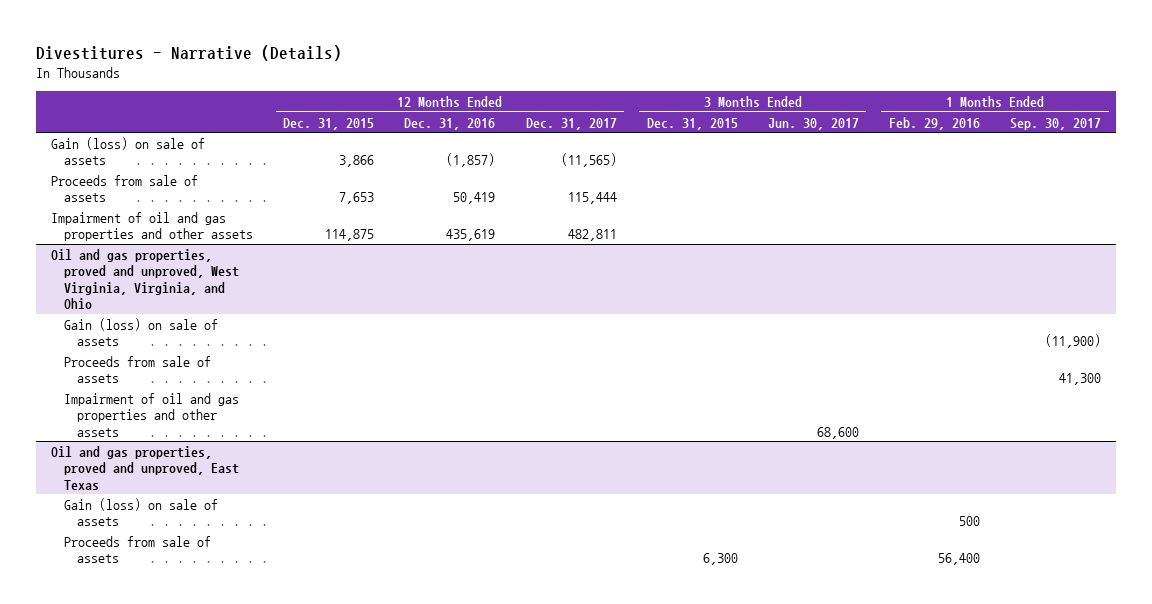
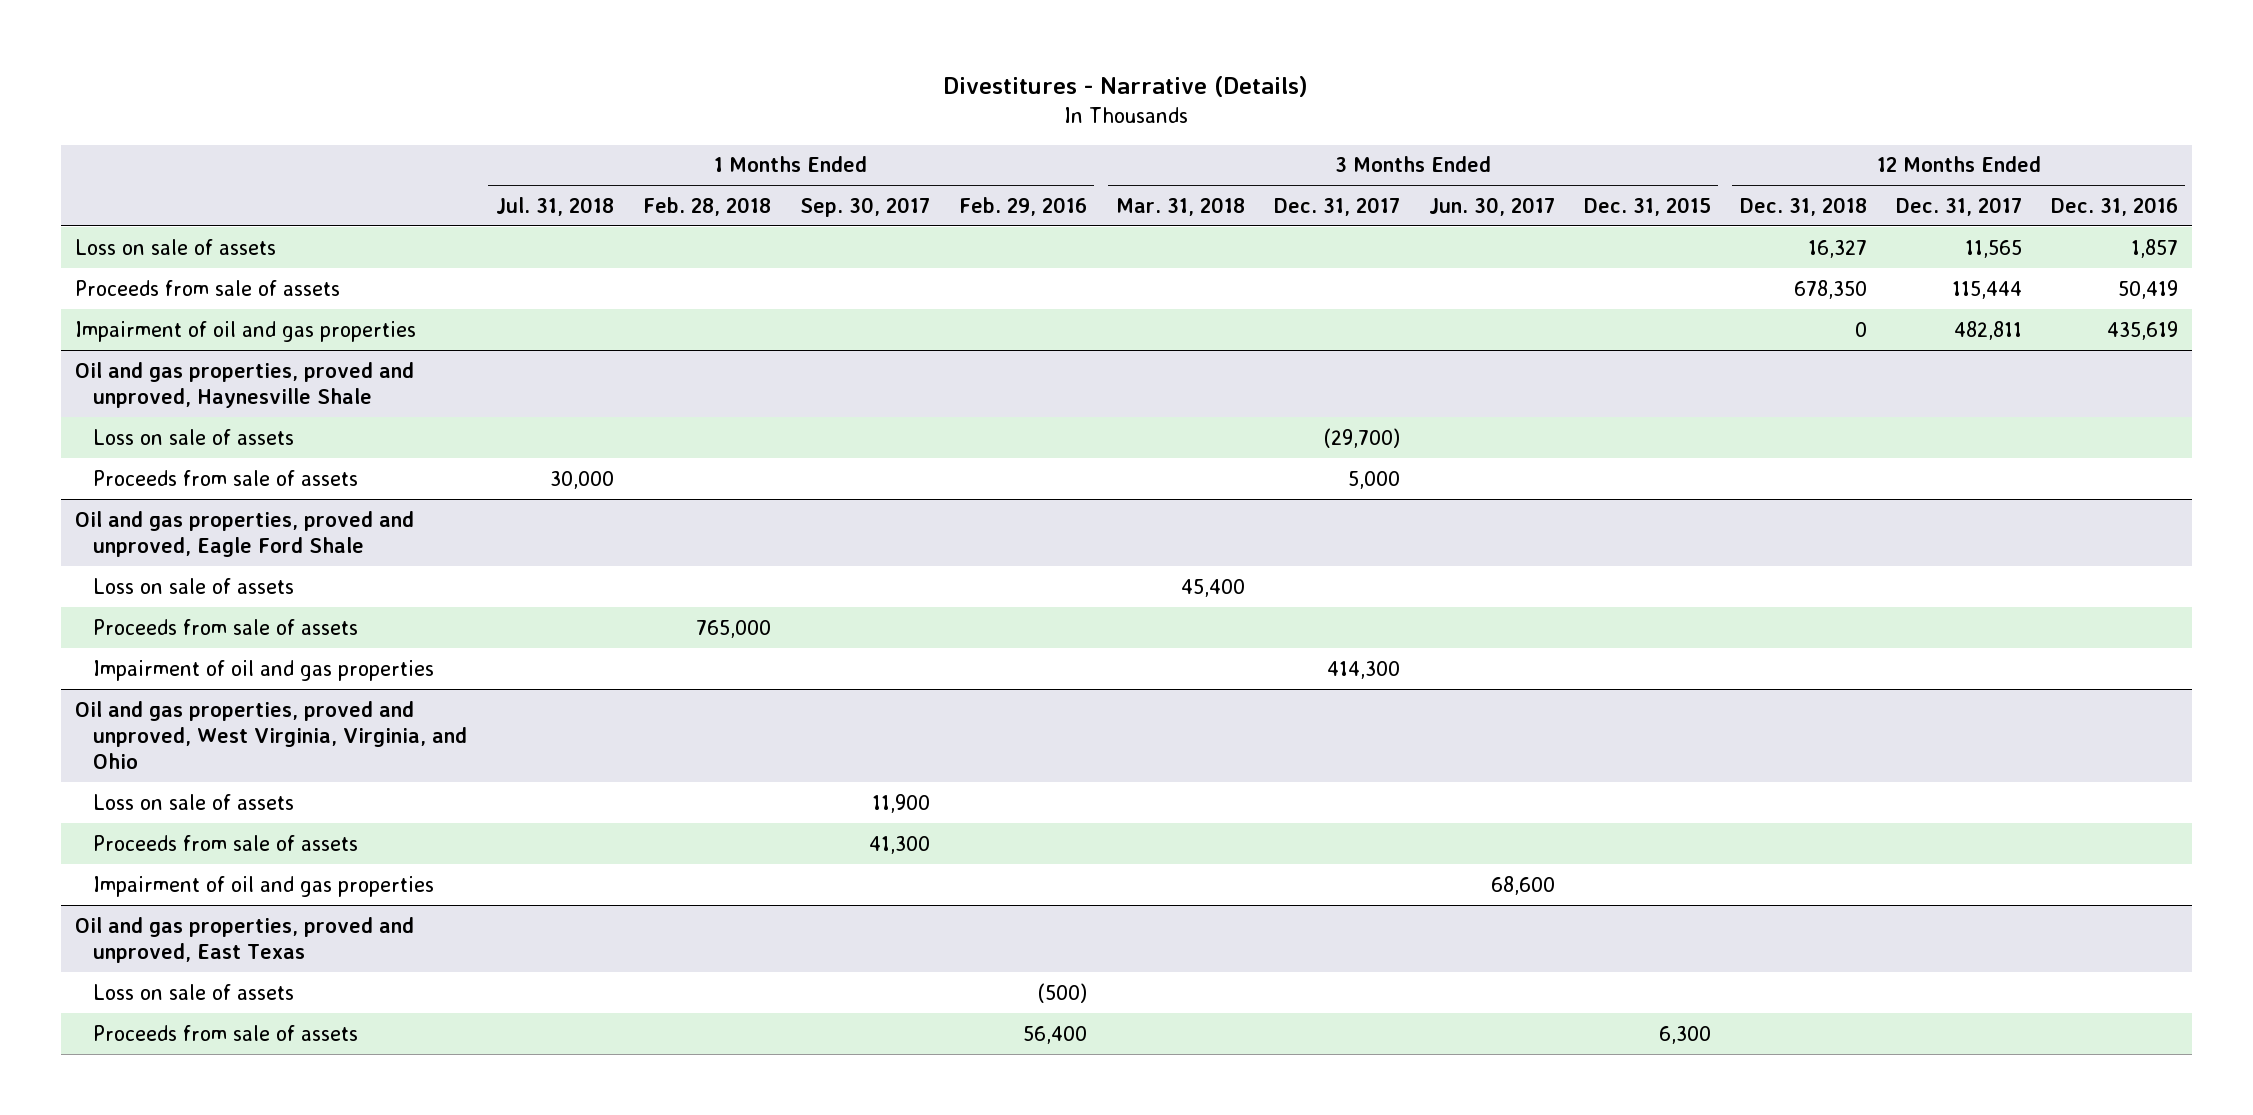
[283,117,375,130] Dec. 31, 2015 -> none
none -> [495,196,614,216] Jul. 31, 2018
none -> [642,196,771,216] Feb. 28, 2018
none -> [1115,196,1245,216] Mar. 31, 2018
none -> [1273,196,1400,216] Dec. 31, 2017
none -> [1739,196,1867,216] Dec. 31, 2018
[51,136,206,166] Gain (loss) on sale of assets -> [75,238,277,255] Loss on sale of assets
[446,153,496,168] (1,857) -> [2130,238,2178,258] 1,857
[560,153,617,168] (11,565) -> [1964,239,2022,258] 11,565
[51,211,254,242] Impairment of oil and gas properties and other assets -> [75,320,417,342] Impairment of oil and gas properties
none -> [75,361,415,408] Oil and gas properties, proved and unproved, Haynesville Shale
none -> [92,428,294,445] Loss on sale of assets
none -> [92,469,358,486] Proceeds from sale of assets
none -> [75,510,415,557] Oil and gas properties, proved and unproved, Eagle Ford Shale
none -> [92,577,294,594] Loss on sale of assets
none -> [92,618,358,635] Proceeds from sale of assets
none -> [92,659,434,681] Impairment of oil and gas properties
[64,317,219,347] Gain (loss) on sale of assets -> [92,793,294,810] Loss on sale of assets
[1045,334,1102,349] (11,900) -> [871,793,930,813] 11,900
[64,392,240,437] Impairment of oil and gas properties and other assets -> [92,875,434,897] Impairment of oil and gas properties
[64,497,219,527] Gain (loss) on sale of assets -> [92,983,294,1000] Loss on sale of assets
[959,516,981,527] 500 -> [1037,982,1087,1003] (500)

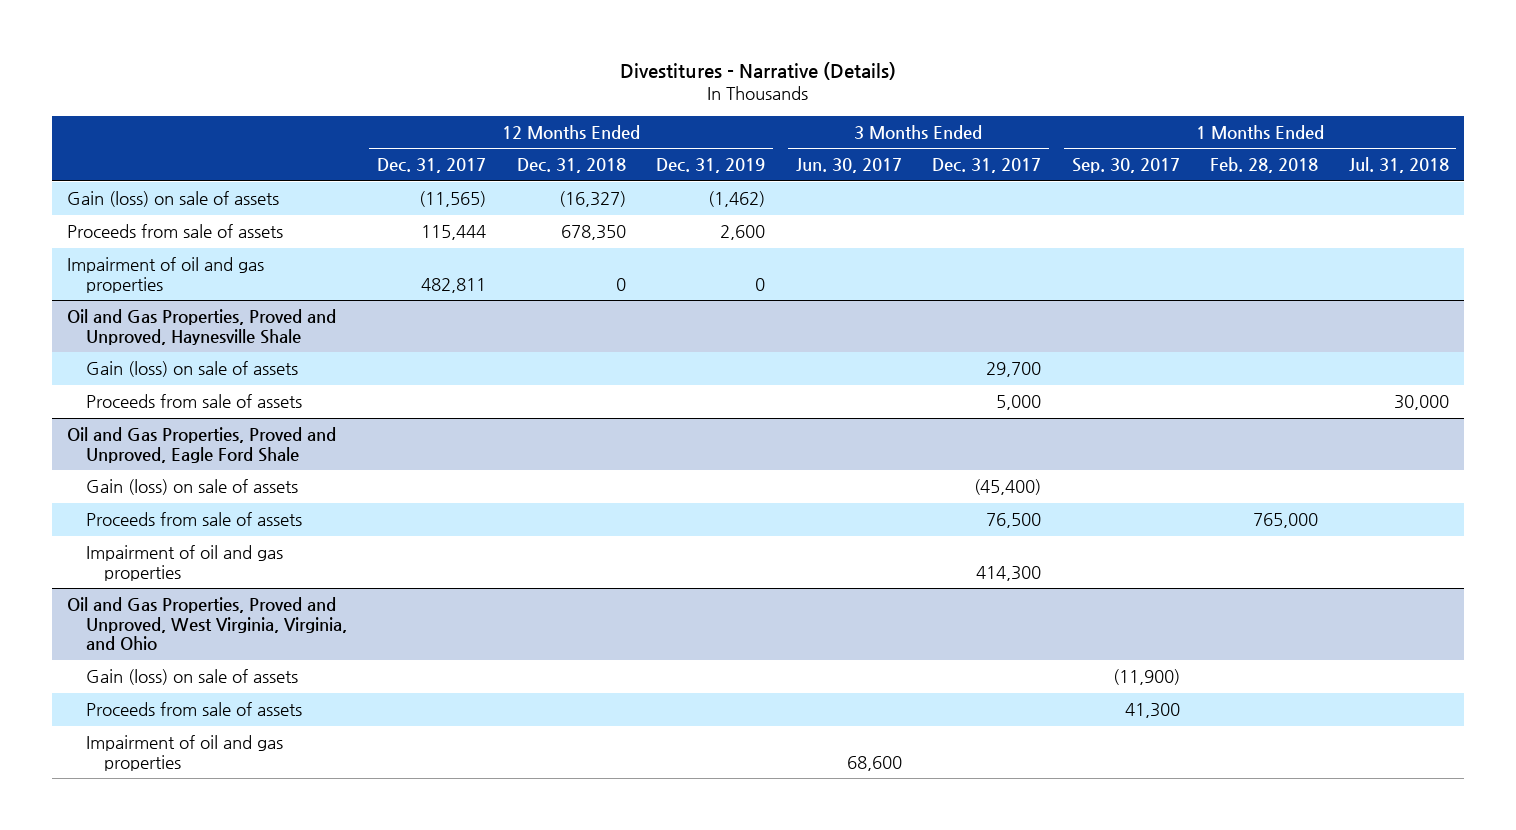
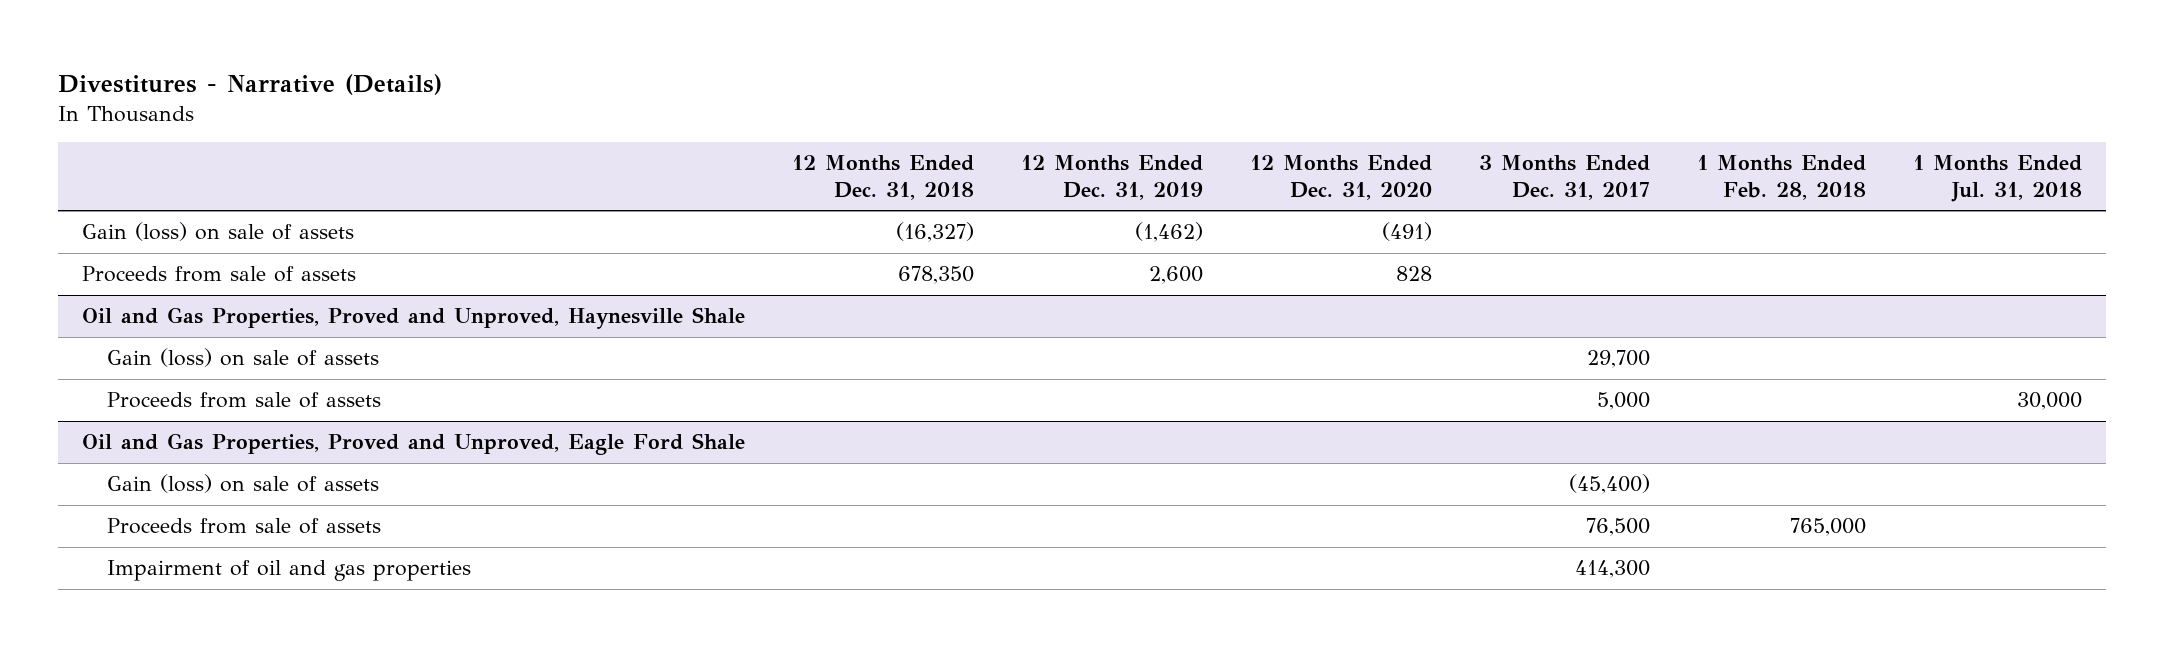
[377,158,487,174] Dec. 31, 2017 -> none
[795,158,902,174] Jun. 30, 2017 -> none
[1071,158,1180,174] Sep. 30, 2017 -> none
none -> [1250,155,1433,200] 12 Months Ended Dec. 31, 2020
[66,257,264,293] Impairment of oil and gas properties -> none
[66,597,347,651] Oil and Gas Properties, Proved and Unproved, West Virginia, Virginia, and Ohio -> none
[85,669,298,686] Gain (loss) on sale of assets -> none
[85,702,302,717] Proceeds from sale of assets -> none
[85,735,283,771] Impairment of oil and gas properties -> none

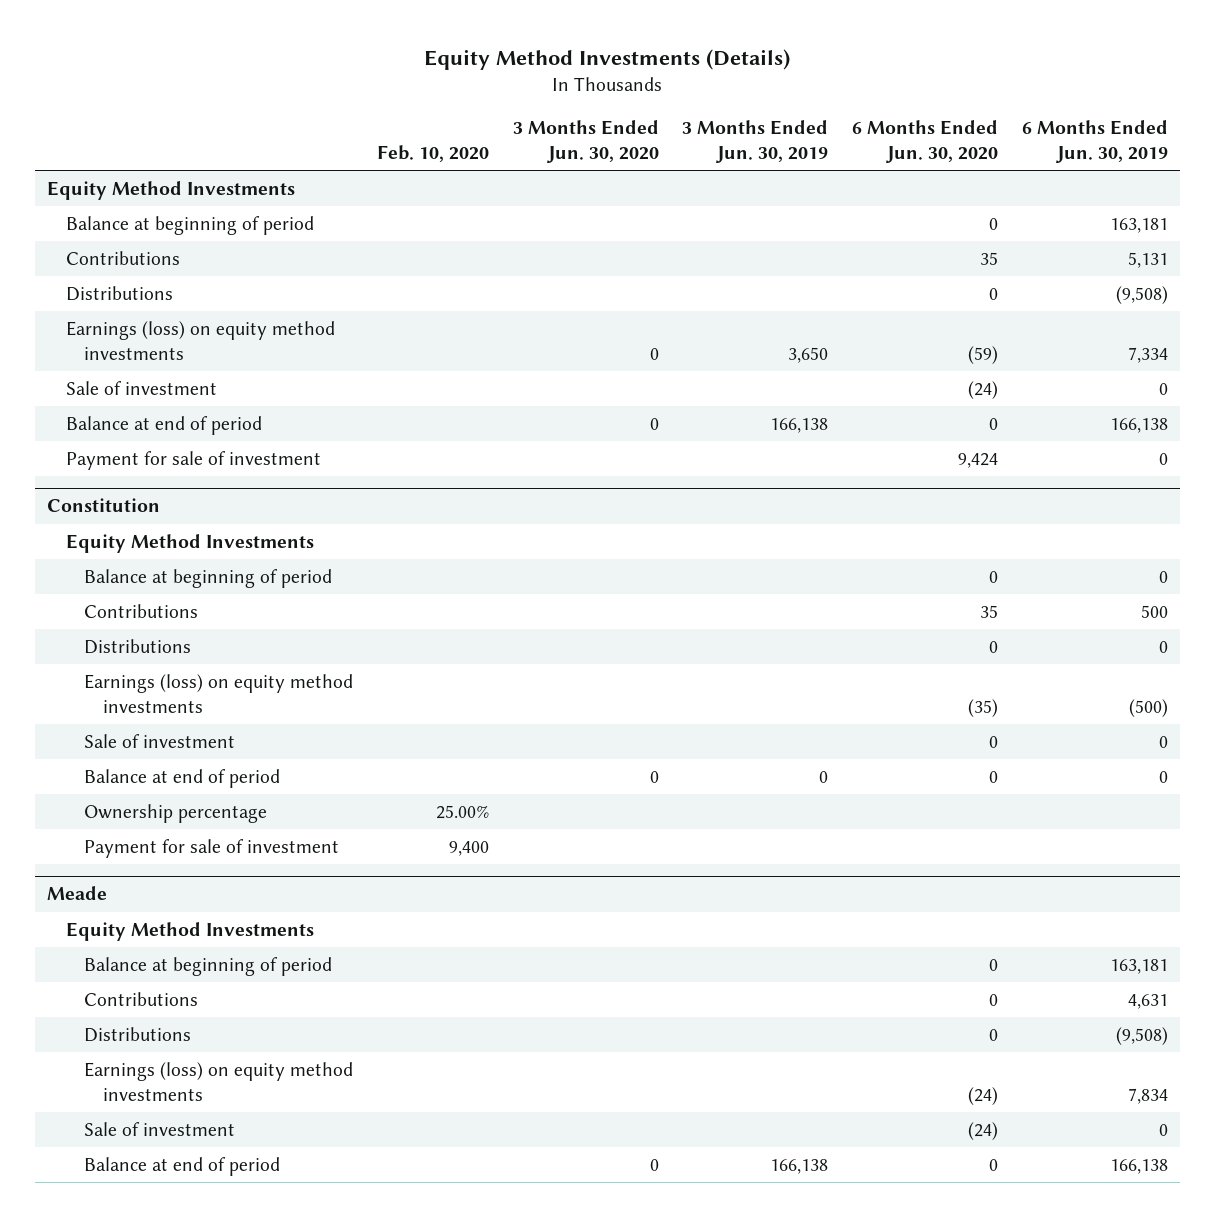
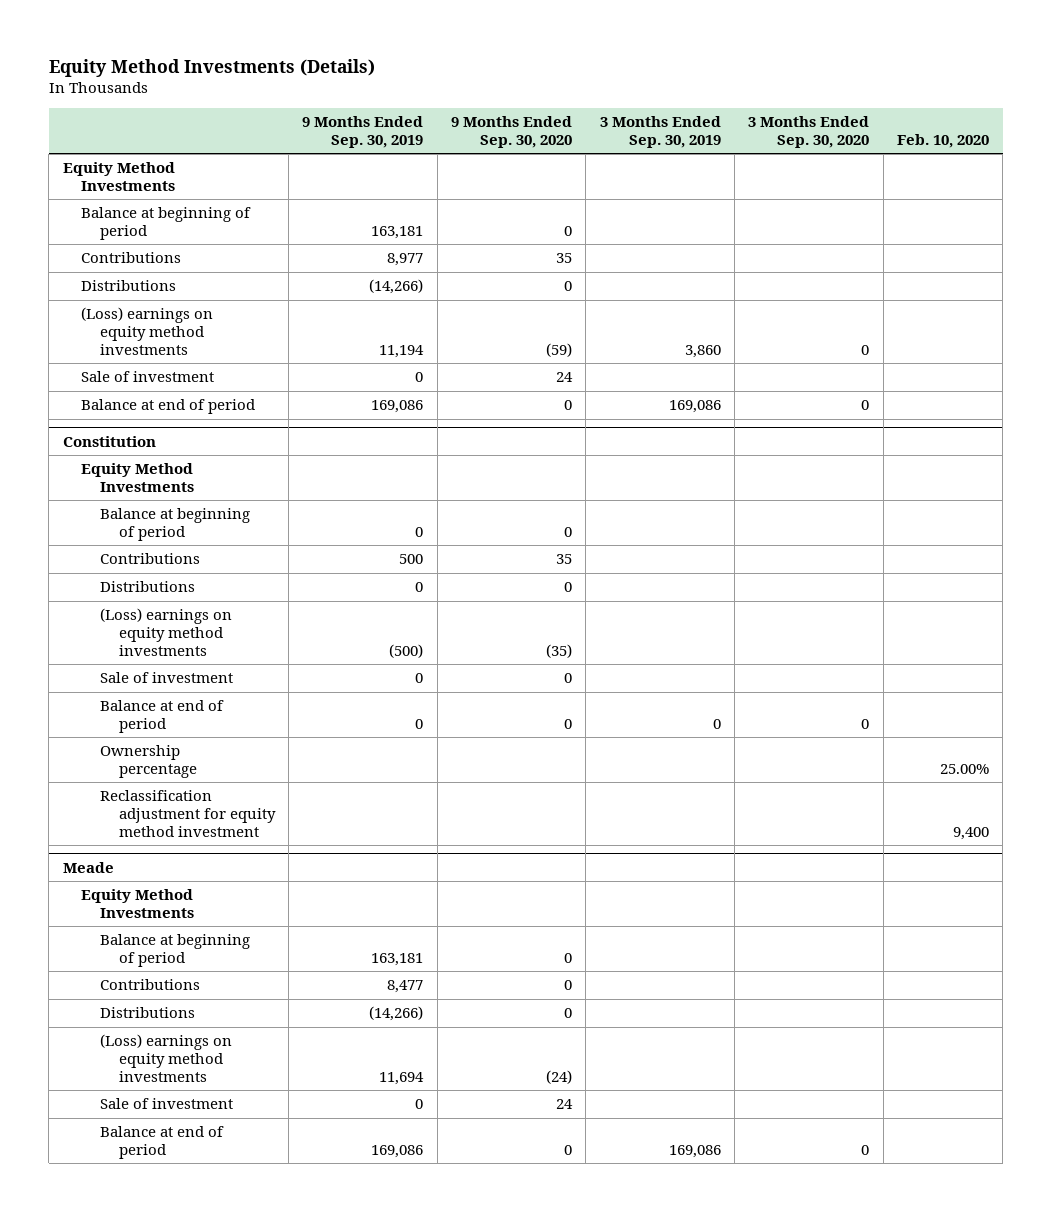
[512,119,659,163] 3 Months Ended Jun. 30, 2020 -> none
[682,119,829,163] 3 Months Ended Jun. 30, 2019 -> none
[852,119,999,163] 6 Months Ended Jun. 30, 2020 -> none
[1021,119,1168,163] 6 Months Ended Jun. 30, 2019 -> none
none -> [302,116,424,149] 9 Months Ended Sep. 30, 2019
none -> [451,116,573,149] 9 Months Ended Sep. 30, 2020
none -> [599,116,721,149] 3 Months Ended Sep. 30, 2019
none -> [748,116,870,149] 3 Months Ended Sep. 30, 2020
[65,320,335,360] Earnings (loss) on equity method investments -> [81,307,214,355] (Loss) earnings on equity method investments
[65,450,321,470] Payment for sale of investment -> none
[84,673,354,713] Earnings (loss) on equity method investments -> [100,608,233,656] (Loss) earnings on equity method investments
[84,838,340,858] Payment for sale of investment -> none
none -> [100,790,276,837] Reclassification adjustment for equity method investment
[84,1061,354,1101] Earnings (loss) on equity method investments -> [100,1034,233,1082] (Loss) earnings on equity method investments

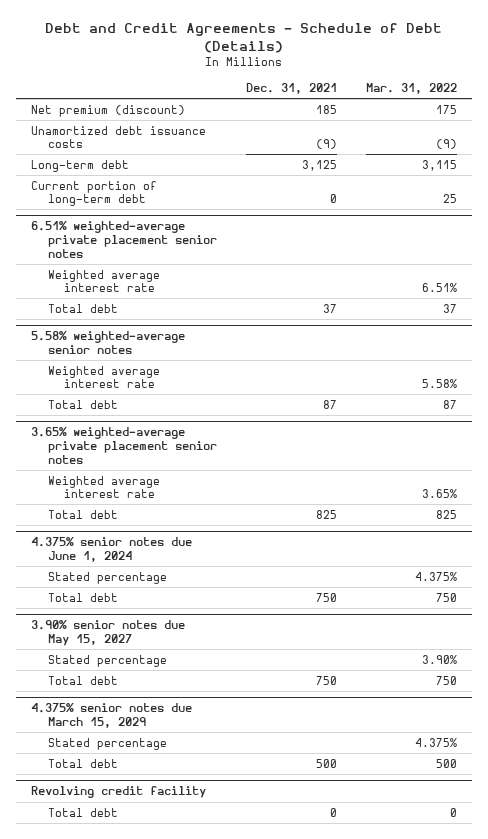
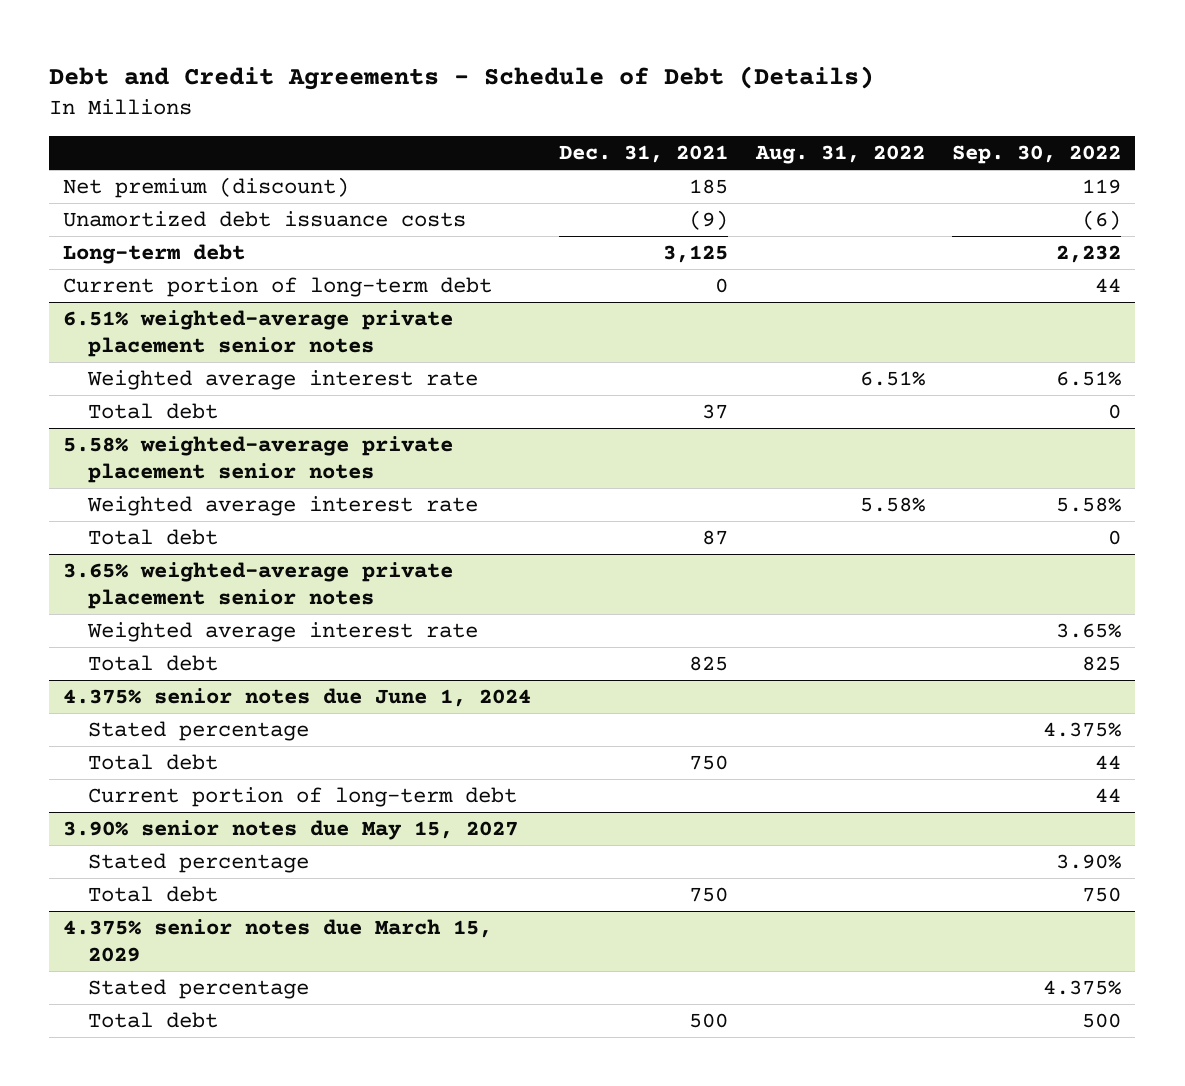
[366,82,458,94] Mar. 31, 2022 -> none
none -> [754,145,925,165] Aug. 31, 2022
none -> [952,145,1122,165] Sep. 30, 2022
[30,331,185,355] 5.58% weighted-average senior notes -> [63,435,454,484] 5.58% weighted-average private placement senior notes
none -> [87,786,517,807] Current portion of long-term debt
[30,786,206,799] Revolving credit facility -> none
[47,807,118,817] Total debt -> none

